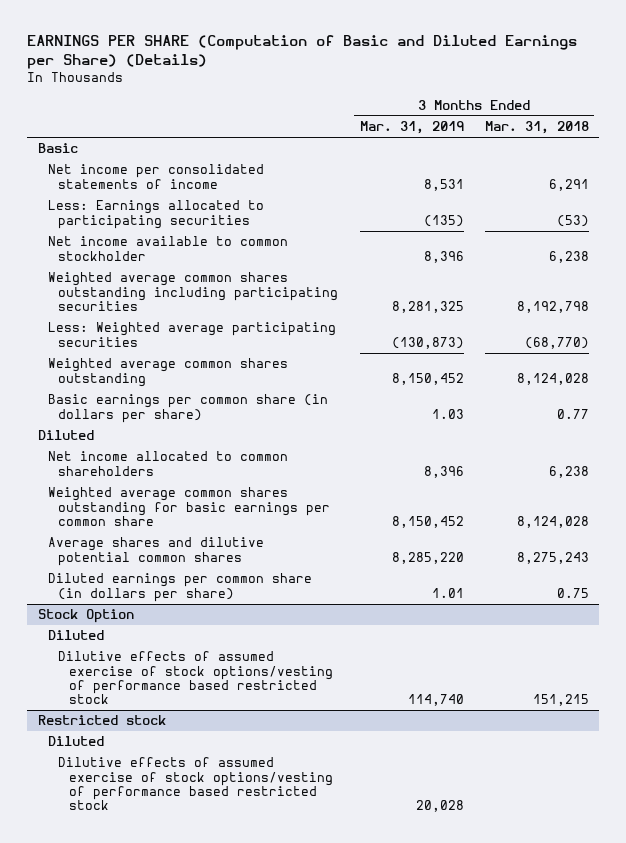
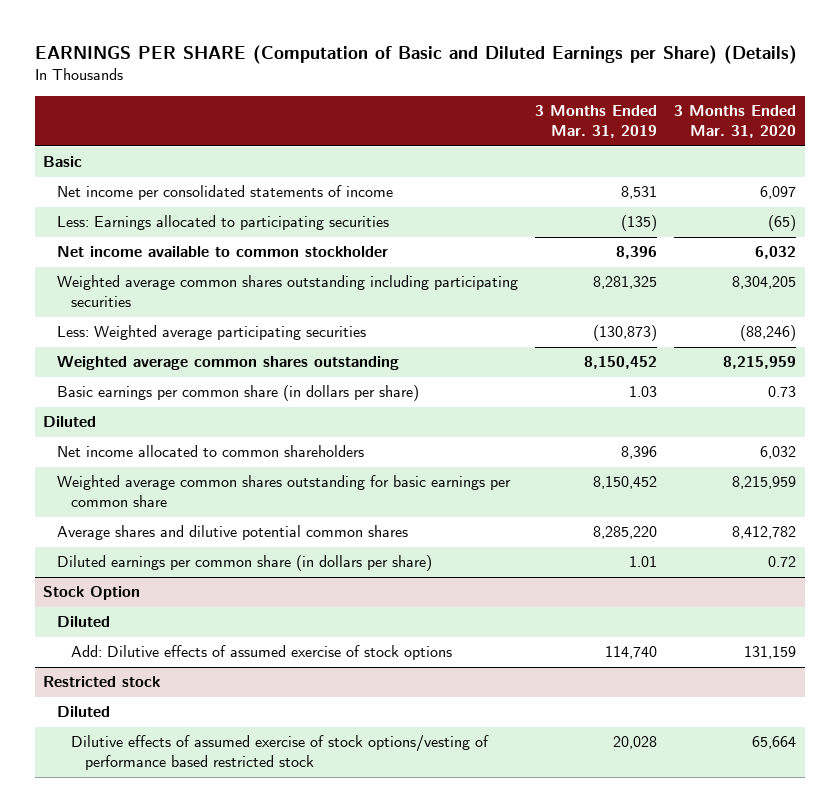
[484,121,589,135] Mar. 31, 2018 -> none
none -> [674,105,797,139] 3 Months Ended Mar. 31, 2020
[58,651,333,705] Dilutive effects of assumed exercise of stock options/vesting of performance based restricted stock -> [71,645,453,661] Add: Dilutive effects of assumed exercise of stock options

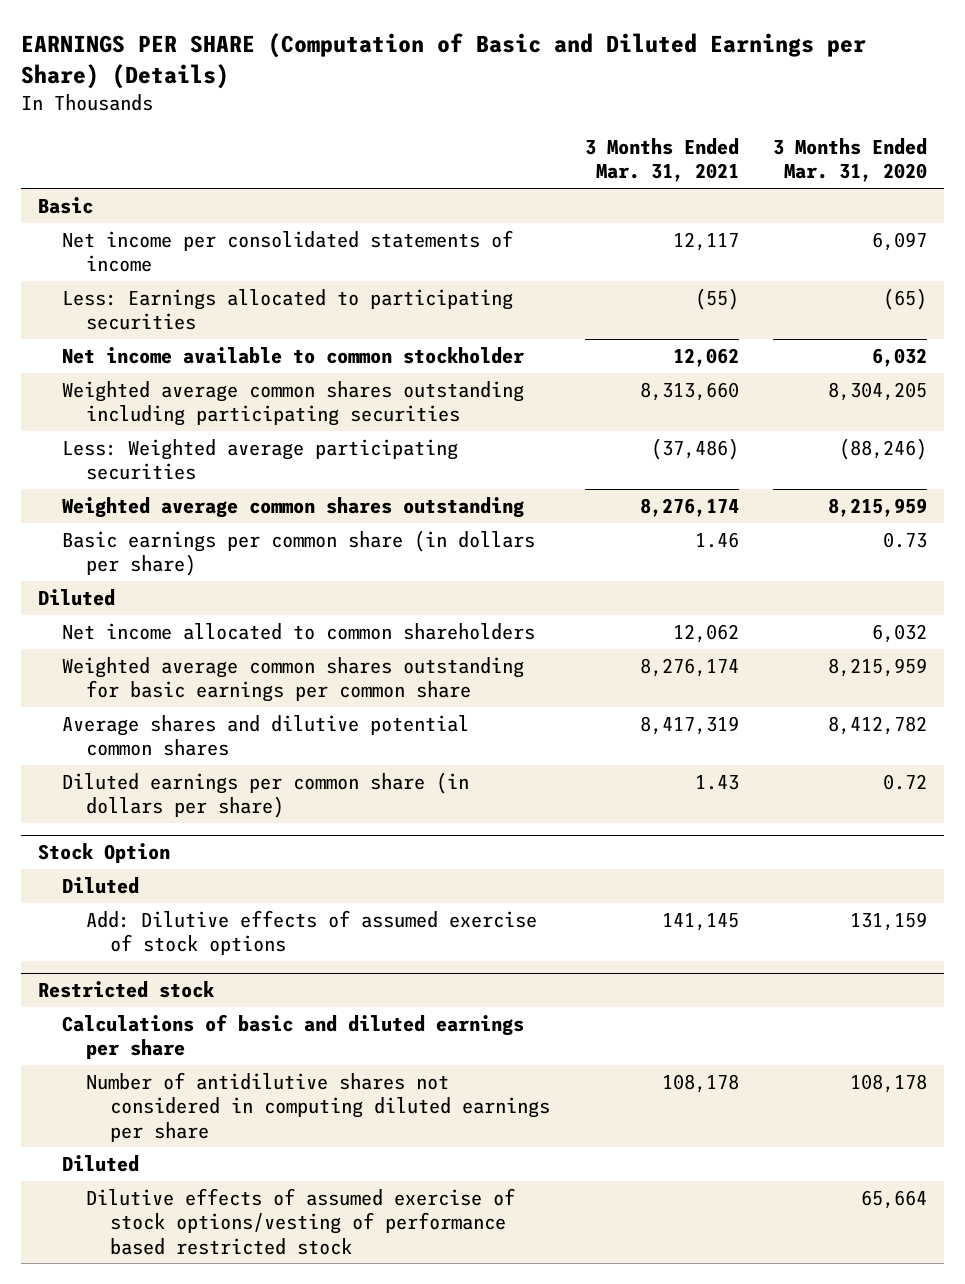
[535,105,658,139] 3 Months Ended Mar. 31, 2019 -> none
none -> [584,137,739,183] 3 Months Ended Mar. 31, 2021
none -> [62,1013,525,1060] Calculations of basic and diluted earnings per share
none -> [86,1071,551,1142] Number of antidilutive shares not considered in computing diluted earnings per share

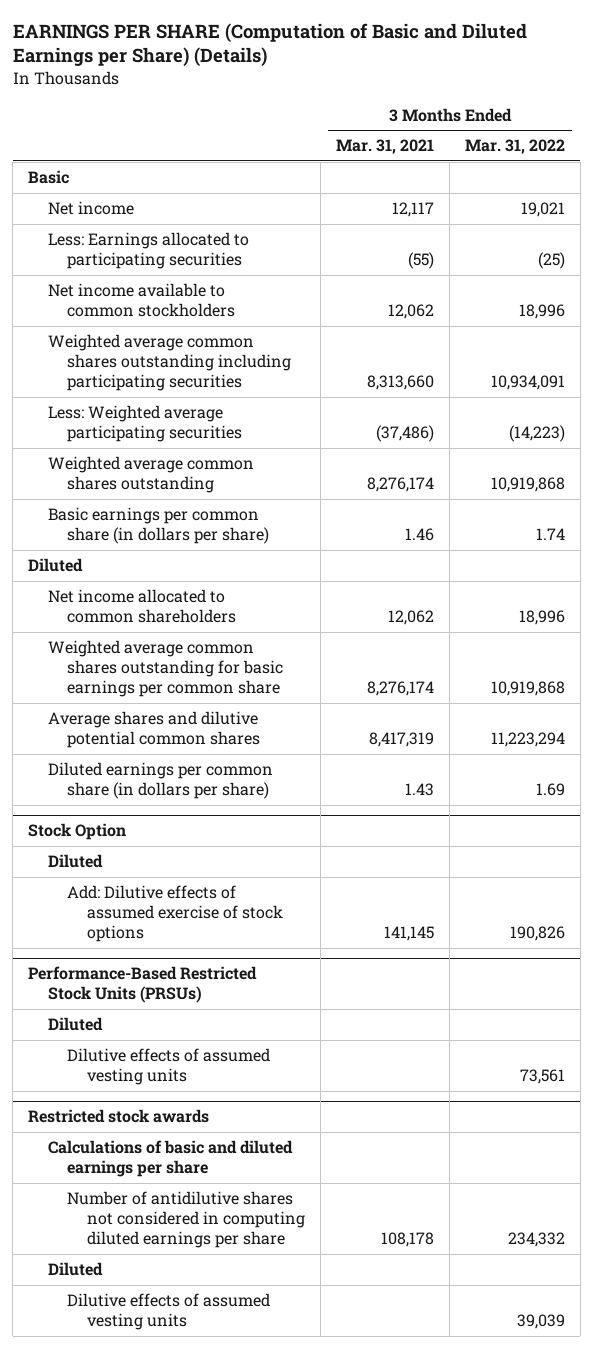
[772,137,927,183] 3 Months Ended Mar. 31, 2020 -> none
none -> [464,139,565,155] Mar. 31, 2022
[62,229,514,273] Net income per consolidated statements of income -> [47,201,134,216] Net income
[62,346,526,364] Net income available to common stockholder -> [47,283,236,318] Net income available to common stockholders
none -> [28,966,258,1004] Performance-Based Restricted Stock Units (PRSUs)
none -> [47,1017,103,1032] Diluted
none -> [67,1048,271,1086] Dilutive effects of assumed vesting units
[38,980,216,998] Restricted stock -> [28,1109,210,1124] Restricted stock awards
[86,1187,516,1255] Dilutive effects of assumed exercise of stock options/vesting of performance based restricted stock -> [67,1293,271,1331] Dilutive effects of assumed vesting units

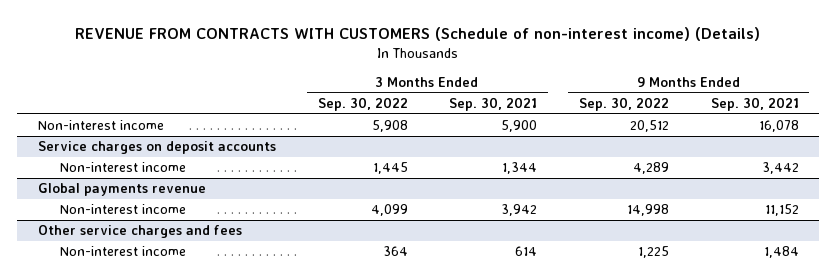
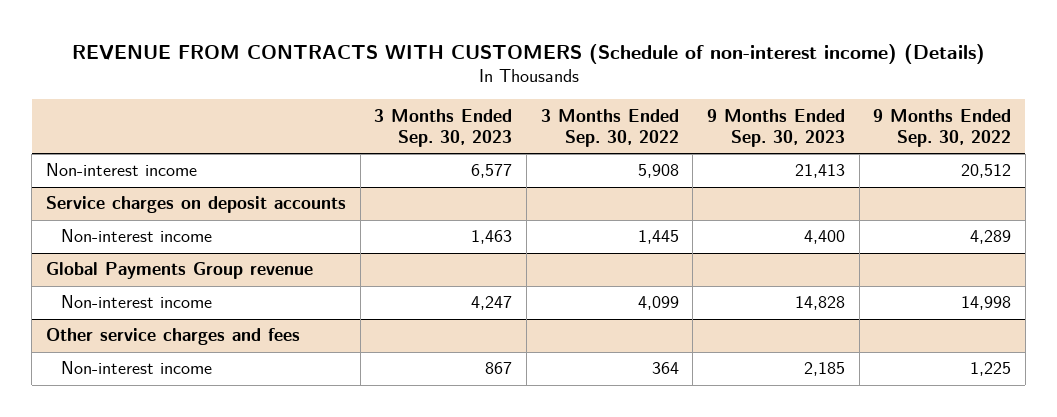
[449,96,538,111] Sep. 30, 2021 -> none
[710,96,799,111] Sep. 30, 2021 -> none
none -> [374,108,513,147] 3 Months Ended Sep. 30, 2023
none -> [706,108,845,147] 9 Months Ended Sep. 30, 2023
[38,183,207,197] Global payments revenue -> [45,262,313,280] Global Payments Group revenue

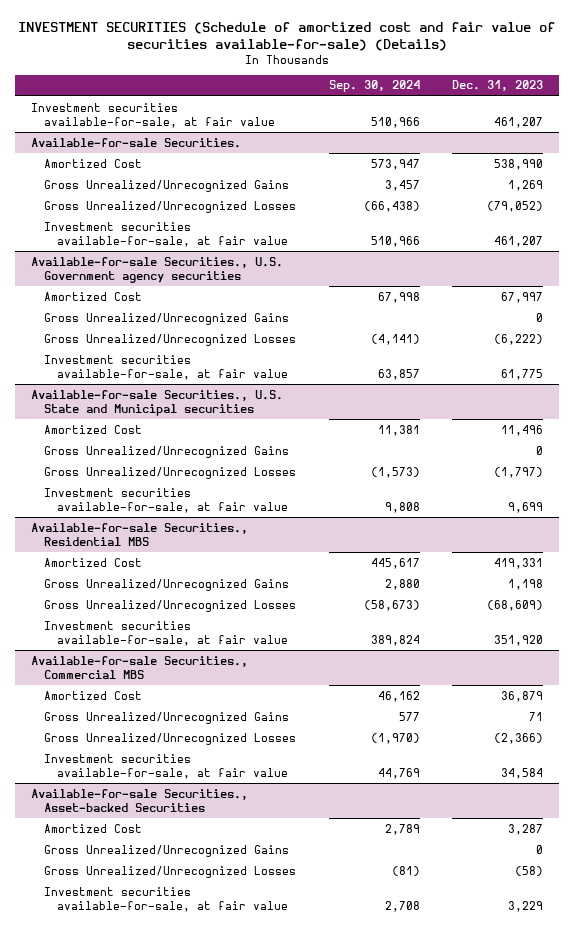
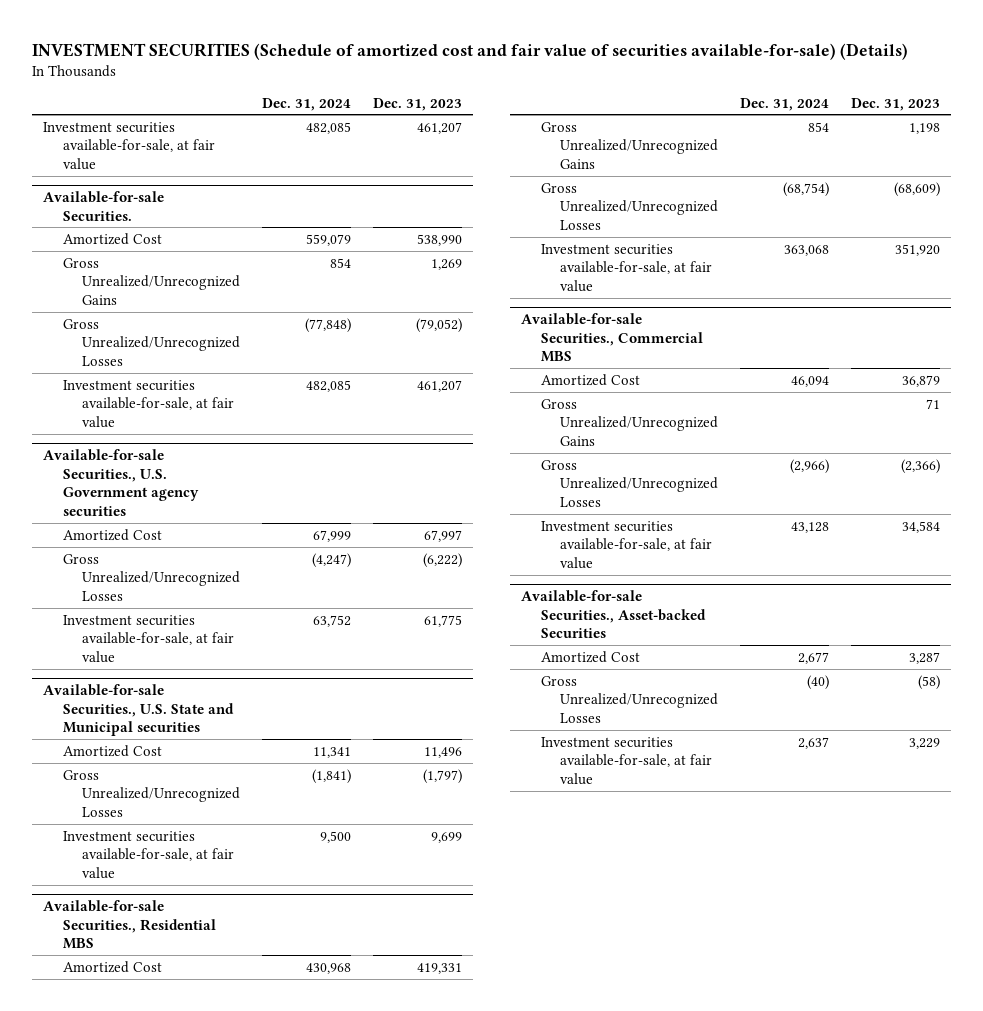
[328,80,420,93] Sep. 30, 2024 -> none
none -> [262,97,352,111] Dec. 31, 2024
[44,312,290,325] Gross Unrealized/Unrecognized Gains -> none
[44,445,290,458] Gross Unrealized/Unrecognized Gains -> none
[44,844,290,857] Gross Unrealized/Unrecognized Gains -> none

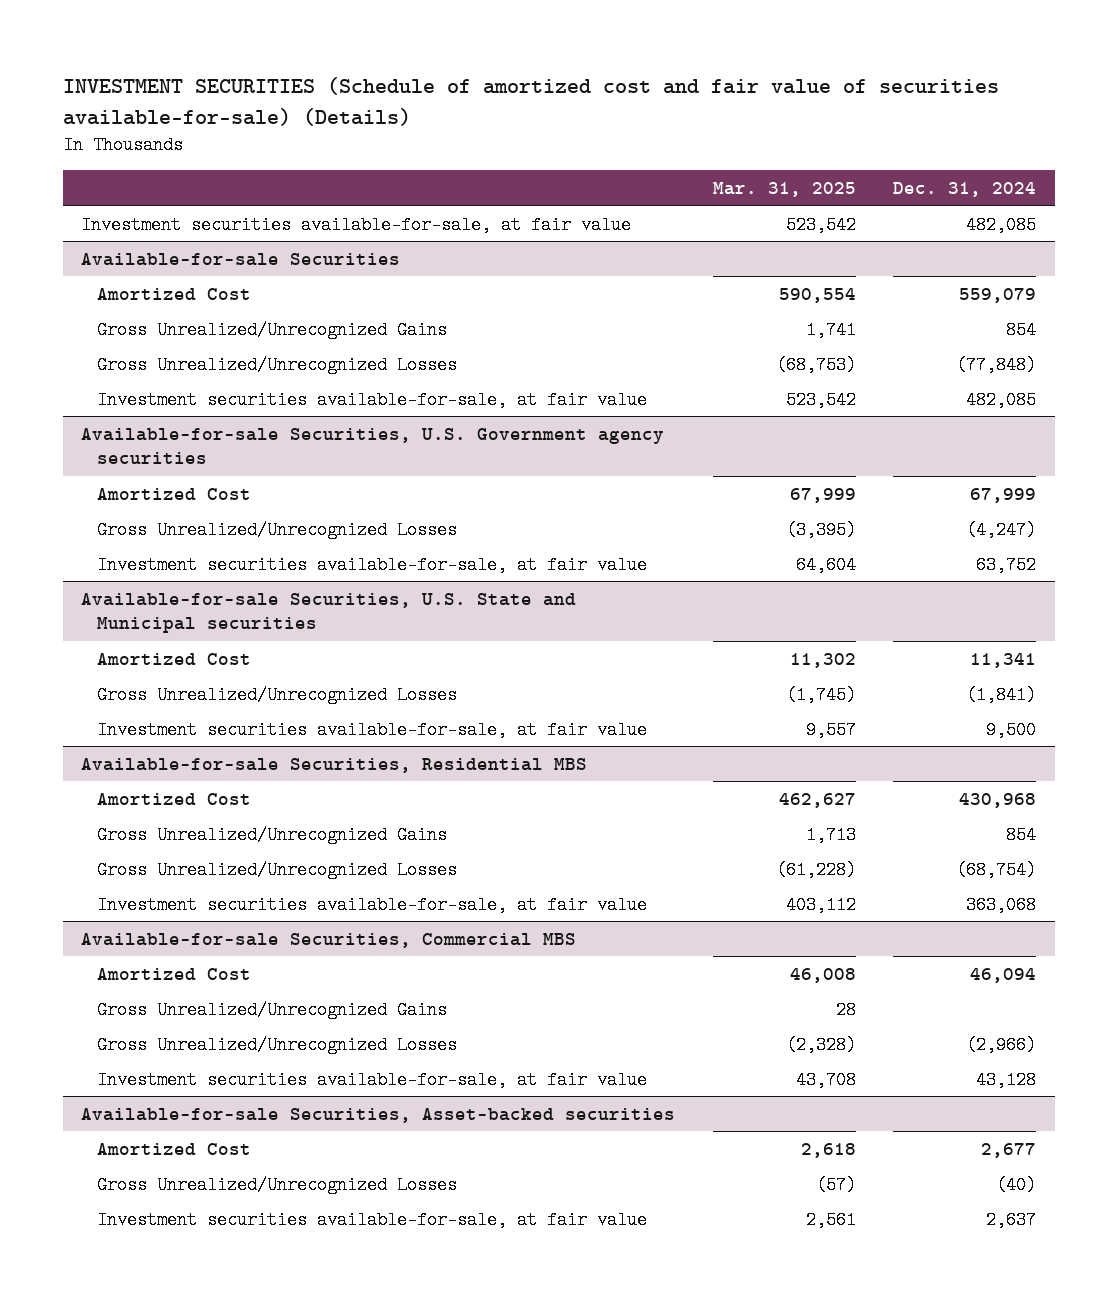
[372,97,462,111] Dec. 31, 2023 -> none
none -> [712,181,856,197] Mar. 31, 2025
[43,190,165,221] Available-for-sale Securities. -> [81,252,401,266] Available-for-sale Securities
[43,448,199,516] Available-for-sale Securities., U.S. Government agency securities -> [81,427,665,465] Available-for-sale Securities, U.S. Government agency securities
[43,683,234,737] Available-for-sale Securities., U.S. State and Municipal securities -> [81,592,577,634] Available-for-sale Securities, U.S. State and Municipal securities
[43,899,216,950] Available-for-sale Securities., Residential MBS -> [81,757,588,773] Available-for-sale Securities, Residential MBS
[521,312,703,363] Available-for-sale Securities., Commercial MBS -> [81,932,577,948] Available-for-sale Securities, Commercial MBS
[521,589,706,639] Available-for-sale Securities., Asset-backed Securities -> [81,1107,676,1123] Available-for-sale Securities, Asset-backed securities

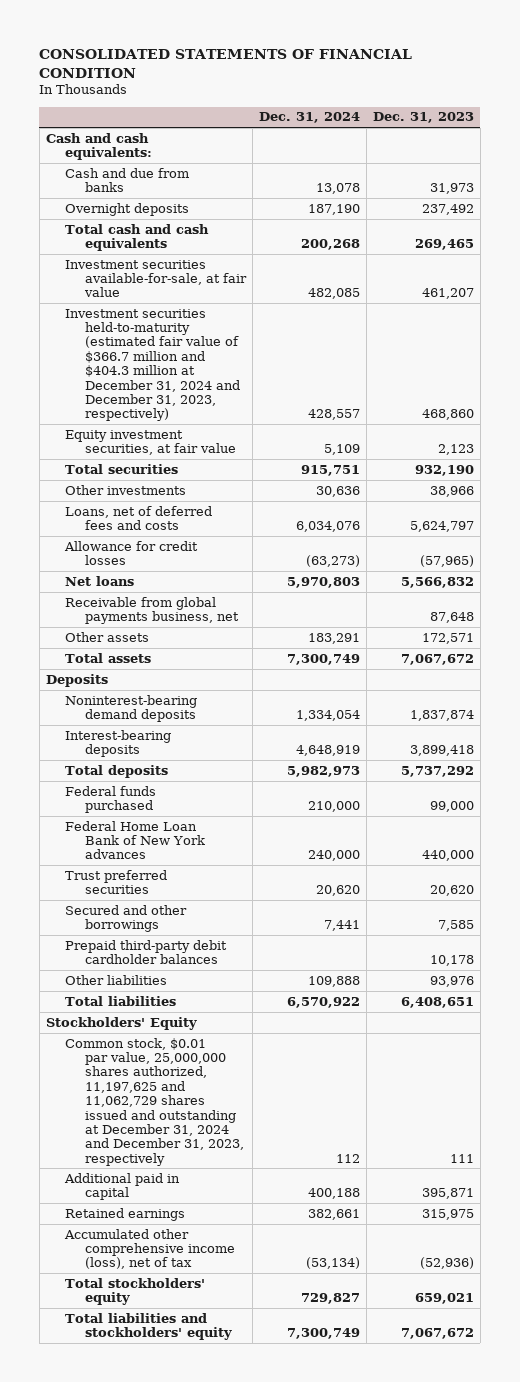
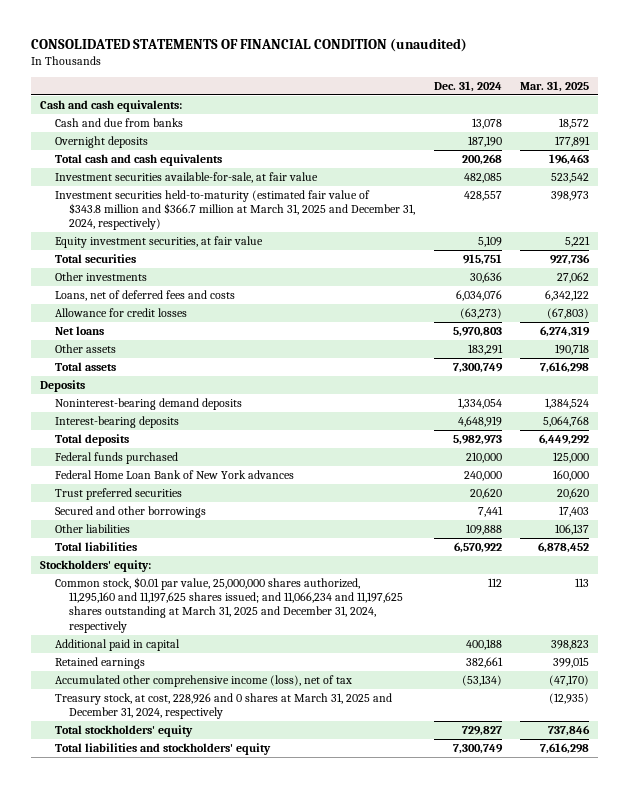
[39,48,413,78] CONSOLIDATED STATEMENTS OF FINANCIAL CONDITION -> [30,38,467,53] CONSOLIDATED STATEMENTS OF FINANCIAL CONDITION (unaudited)
[372,112,474,124] Dec. 31, 2023 -> none
none -> [520,80,590,92] Mar. 31, 2025
[65,308,240,422] Investment securities held-to-maturity (estimated fair value of $366.7 million and $404.3 million at December 31, 2024 and December 31, 2023, respectively) -> [54,189,416,231] Investment securities held-to-maturity (estimated fair value of $343.8 million and $366.7 million at March 31, 2025 and December 31, 2024, respectively)
[65,596,239,625] Receivable from global payments business, net -> none
[65,939,228,965] Prepaid third-party debit cardholder balances -> none
[45,1016,197,1030] Stockholders' Equity -> [40,559,152,572] Stockholders' equity:
[65,1037,244,1166] Common stock, $0.01 par value, 25,000,000 shares authorized, 11,197,625 and 11,062,729 shares issued and outstanding at December 31, 2024 and December 31, 2023, respectively -> [54,576,404,633] Common stock, $0.01 par value, 25,000,000 shares authorized, 11,295,160 and 11,197,625 shares issued; and 11,066,234 and 11,197,625 shares outstanding at March 31, 2025 and December 31, 2024, respectively
none -> [54,692,392,720] Treasury stock, at cost, 228,926 and 0 shares at March 31, 2025 and December 31, 2024, respectively

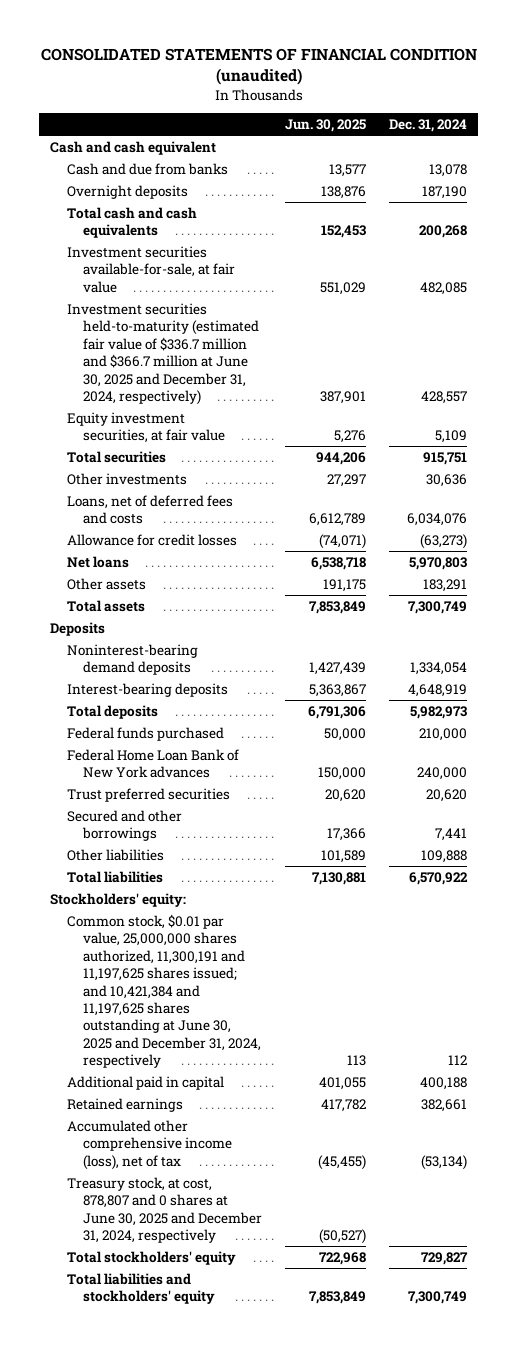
[520,80,590,92] Mar. 31, 2025 -> none
none -> [285,119,367,133] Jun. 30, 2025
[40,99,183,112] Cash and cash equivalents: -> [50,140,217,155] Cash and cash equivalent
[54,189,416,231] Investment securities held-to-maturity (estimated fair value of $343.8 million and $366.7 million at March 31, 2025 and December 31, 2024, respectively) -> [66,302,260,406] Investment securities held-to-maturity (estimated fair value of $336.7 million and $366.7 million at June 30, 2025 and December 31, 2024, respectively)
[54,576,404,633] Common stock, $0.01 par value, 25,000,000 shares authorized, 11,295,160 and 11,197,625 shares issued; and 11,066,234 and 11,197,625 shares outstanding at March 31, 2025 and December 31, 2024, respectively -> [66,913,262,1069] Common stock, $0.01 par value, 25,000,000 shares authorized, 11,300,191 and 11,197,625 shares issued; and 10,421,384 and 11,197,625 shares outstanding at June 30, 2025 and December 31, 2024, respectively
[54,692,392,720] Treasury stock, at cost, 228,926 and 0 shares at March 31, 2025 and December 31, 2024, respectively -> [66,1176,263,1244] Treasury stock, at cost, 878,807 and 0 shares at June 30, 2025 and December 31, 2024, respectively

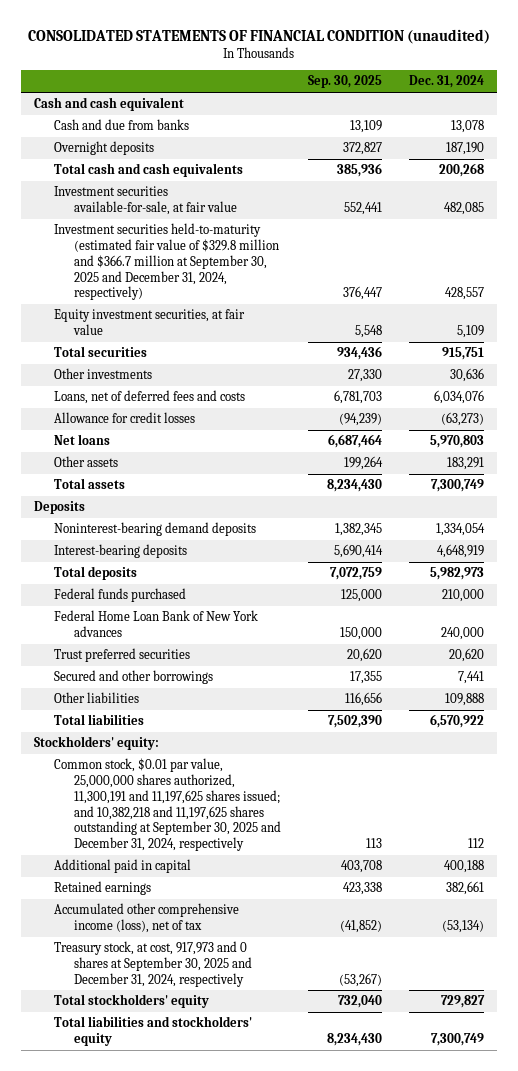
[285,119,367,133] Jun. 30, 2025 -> none
none -> [307,75,382,89] Sep. 30, 2025
[66,302,260,406] Investment securities held-to-maturity (estimated fair value of $336.7 million and $366.7 million at June 30, 2025 and December 31, 2024, respectively) -> [54,223,280,301] Investment securities held-to-maturity (estimated fair value of $329.8 million and $366.7 million at September 30, 2025 and December 31, 2024, respectively)
[66,913,262,1069] Common stock, $0.01 par value, 25,000,000 shares authorized, 11,300,191 and 11,197,625 shares issued; and 10,421,384 and 11,197,625 shares outstanding at June 30, 2025 and December 31, 2024, respectively -> [54,758,282,852] Common stock, $0.01 par value, 25,000,000 shares authorized, 11,300,191 and 11,197,625 shares issued; and 10,382,218 and 11,197,625 shares outstanding at September 30, 2025 and December 31, 2024, respectively
[66,1176,263,1244] Treasury stock, at cost, 878,807 and 0 shares at June 30, 2025 and December 31, 2024, respectively -> [54,941,253,987] Treasury stock, at cost, 917,973 and 0 shares at September 30, 2025 and December 31, 2024, respectively

